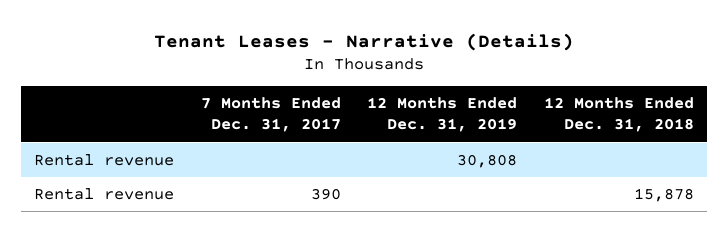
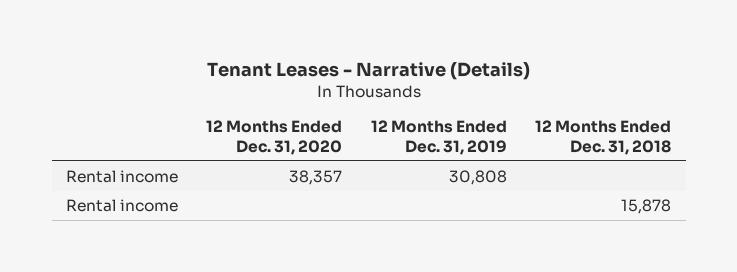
[200,96,341,133] 7 Months Ended Dec. 31, 2017 -> none
none -> [206,120,343,155] 12 Months Ended Dec. 31, 2020
[33,153,174,166] Rental revenue -> [65,170,178,184] Rental income
[33,187,174,200] Rental revenue -> [65,199,178,213] Rental income

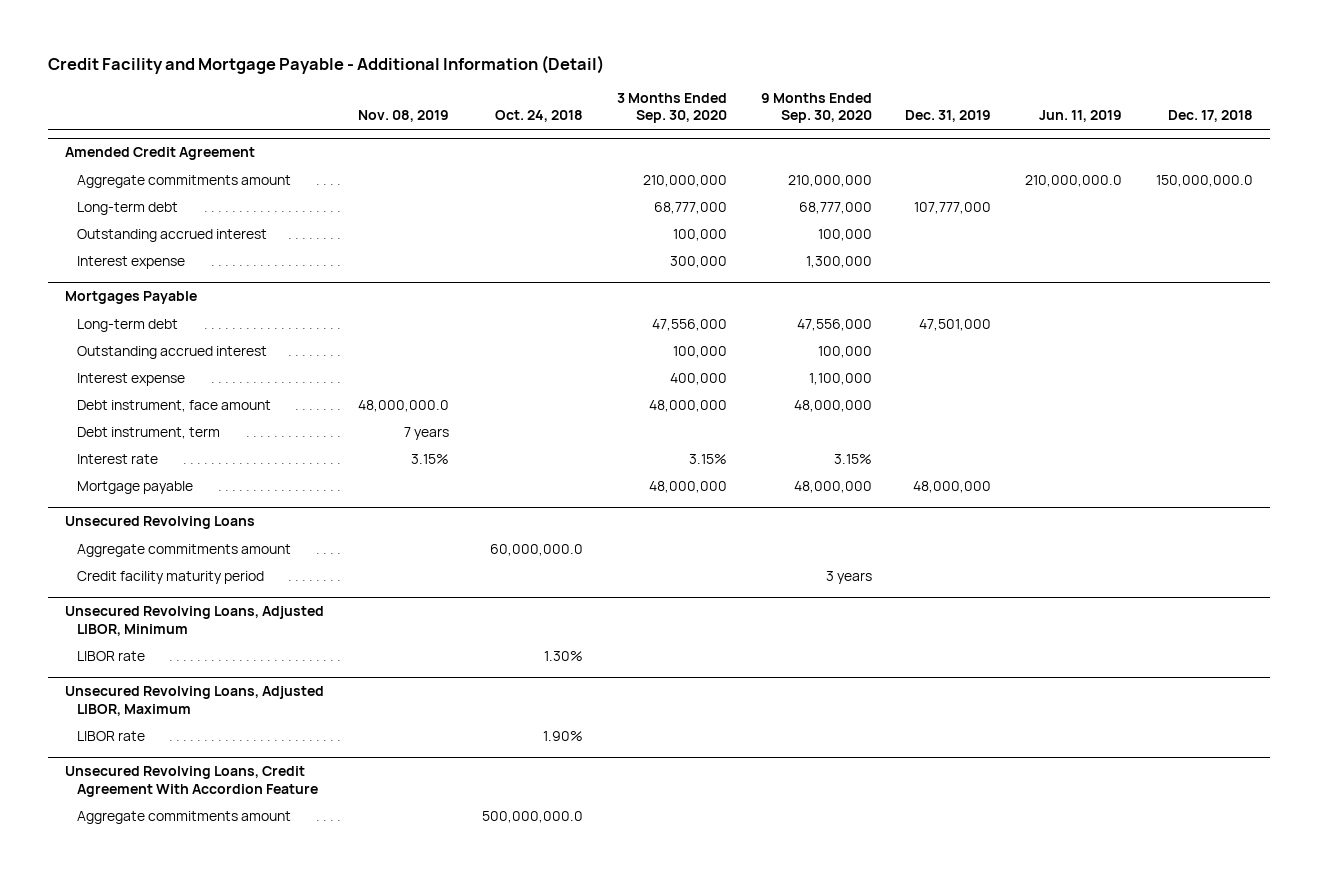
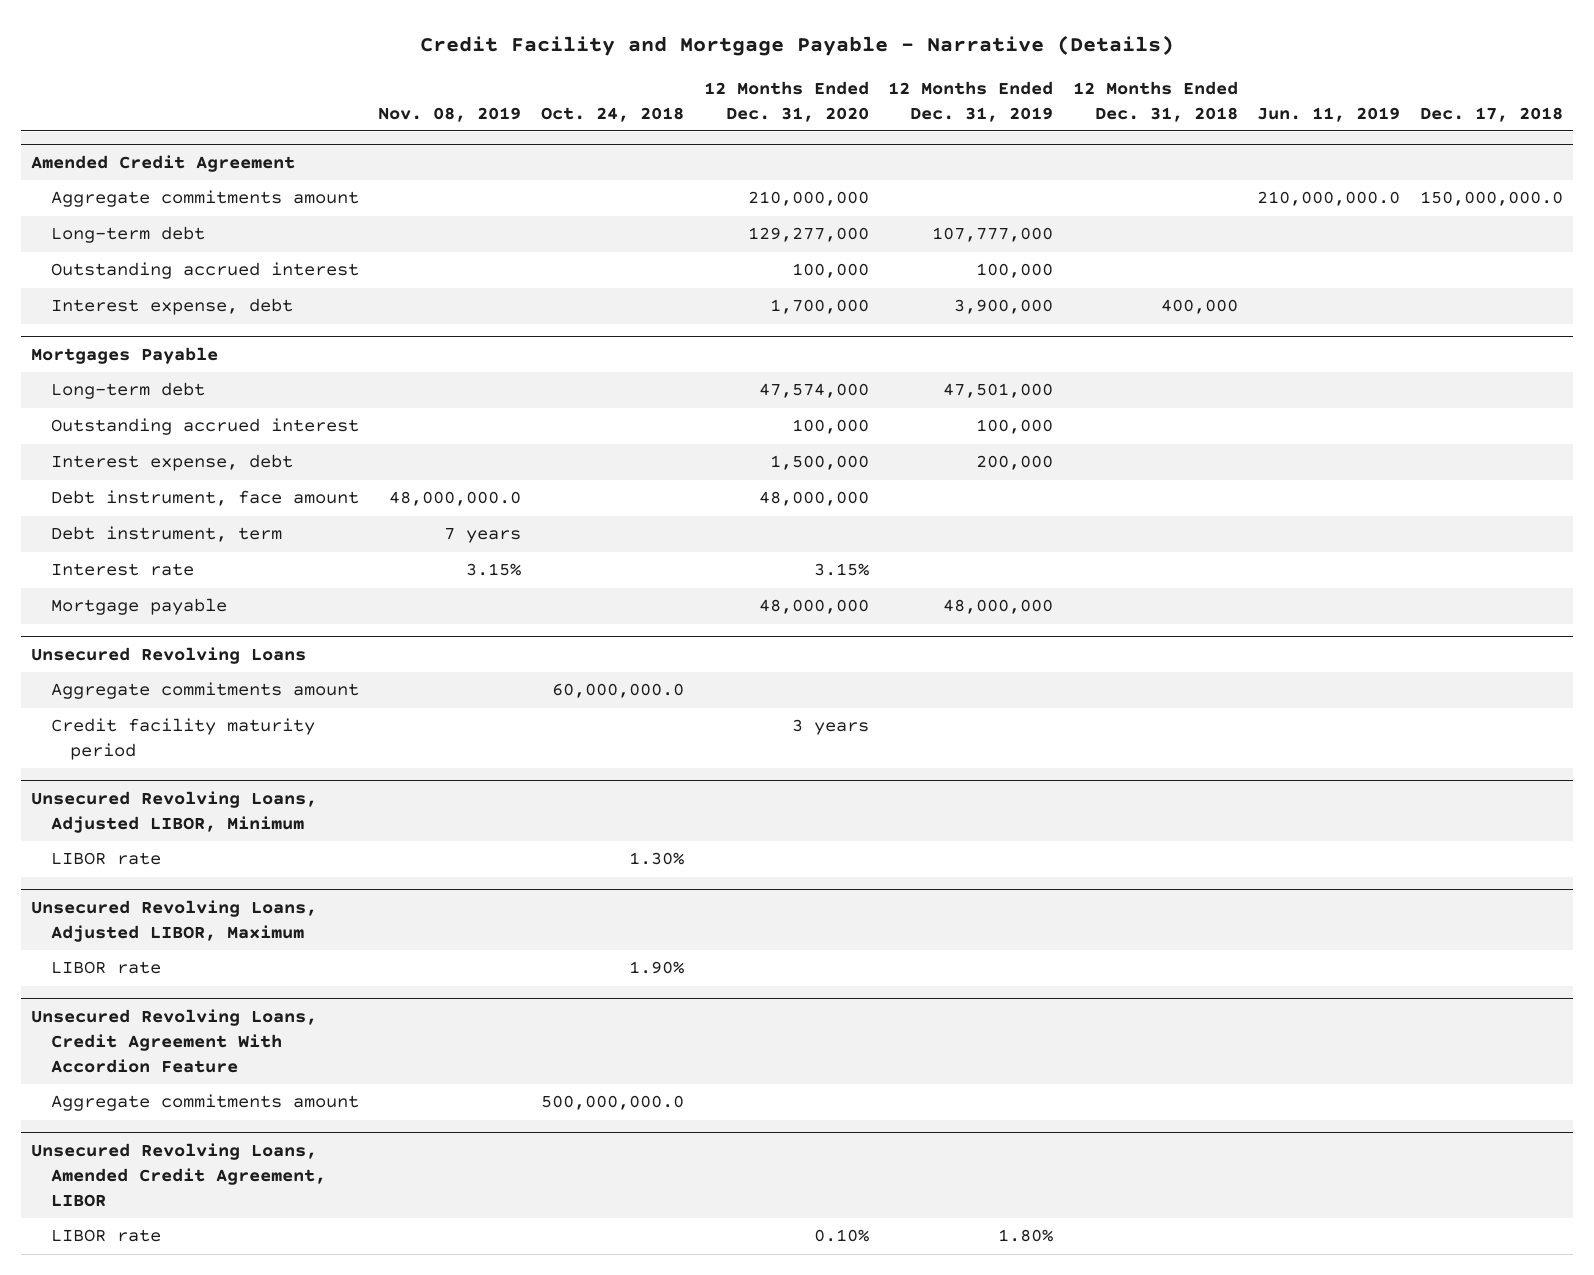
[48,55,605,75] Credit Facility and Mortgage Payable - Additional Information (Detail) -> [420,35,1175,57] Credit Facility and Mortgage Payable - Narrative (Details)
[617,93,728,124] 3 Months Ended Sep. 30, 2020 -> none
[760,93,872,124] 9 Months Ended Sep. 30, 2020 -> none
[905,110,992,123] Dec. 31, 2019 -> none
none -> [703,80,869,122] 12 Months Ended Dec. 31, 2020
none -> [888,80,1054,122] 12 Months Ended Dec. 31, 2019
none -> [1072,80,1238,122] 12 Months Ended Dec. 31, 2018
[76,255,185,269] Interest expense -> [50,298,293,316] Interest expense, debt
[76,372,185,386] Interest expense -> [50,454,293,472] Interest expense, debt
none -> [31,1142,326,1207] Unsecured Revolving Loans, Amended Credit Agreement, LIBOR
none -> [50,1229,161,1243] LIBOR rate

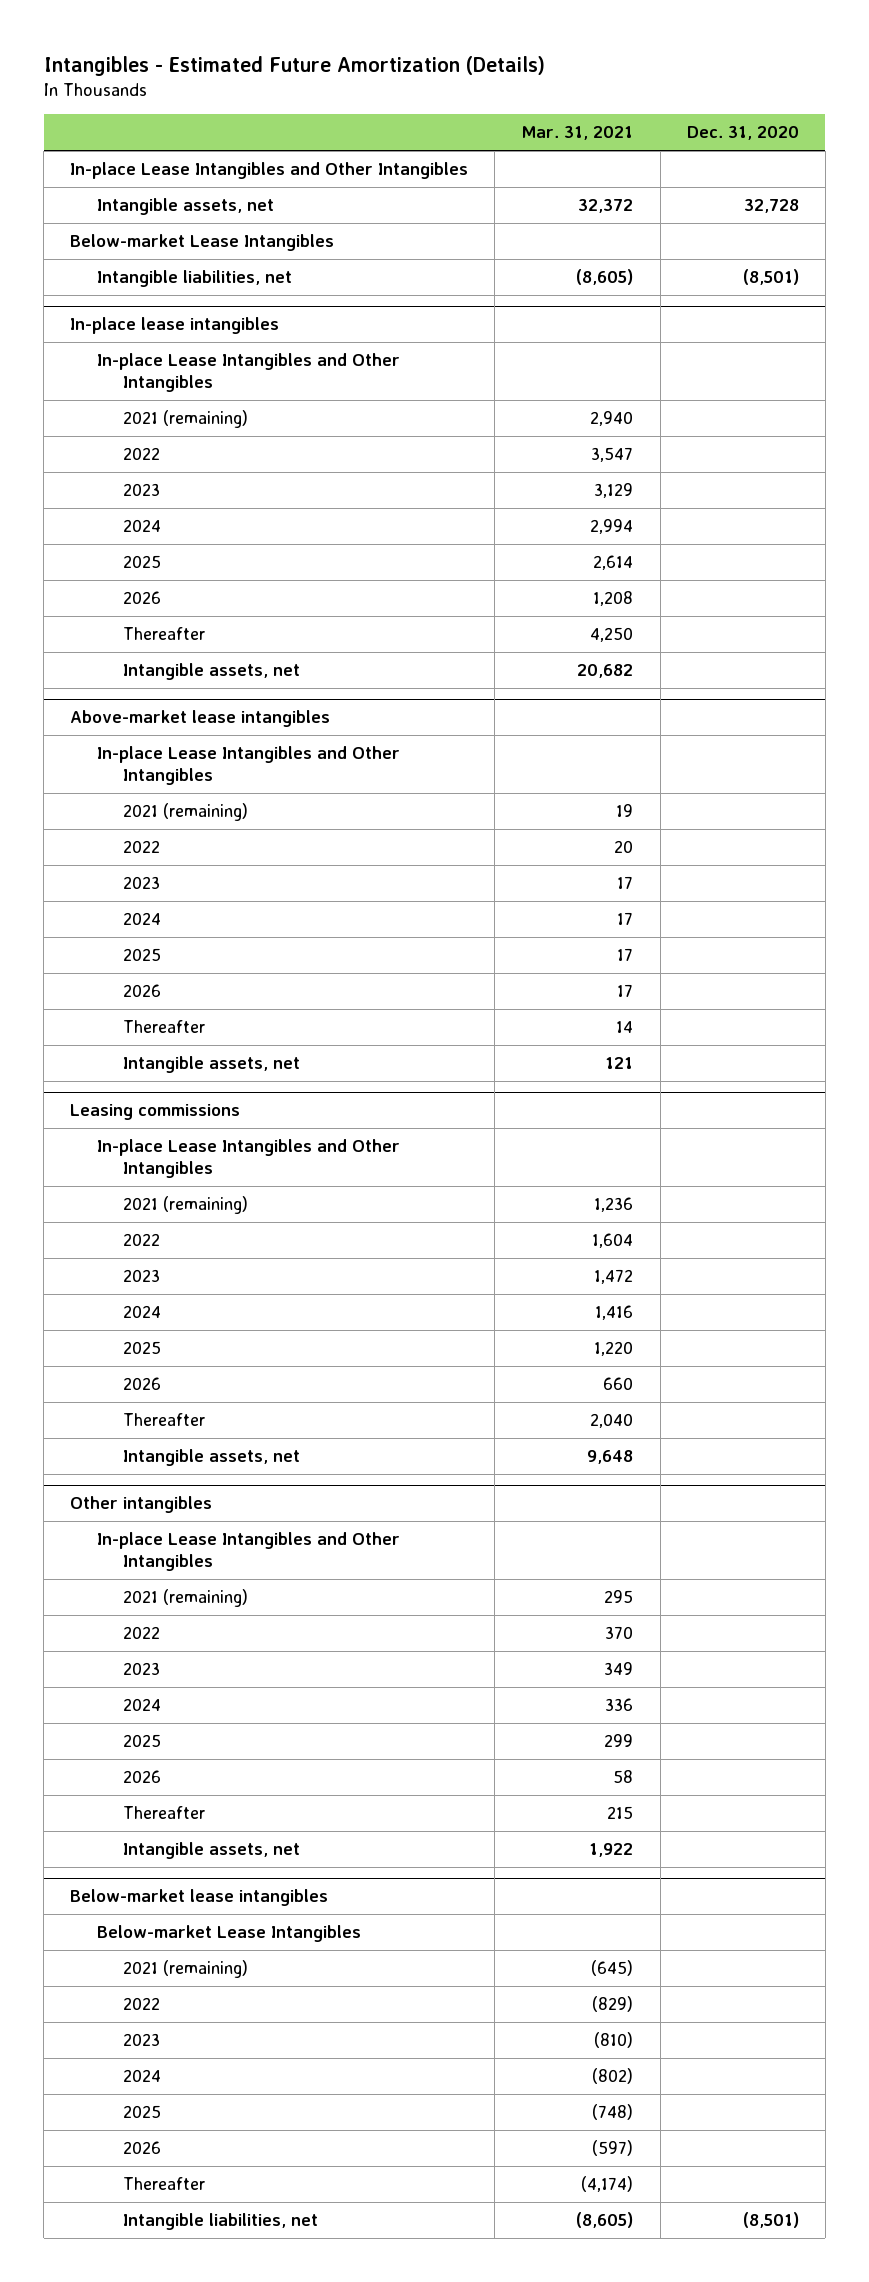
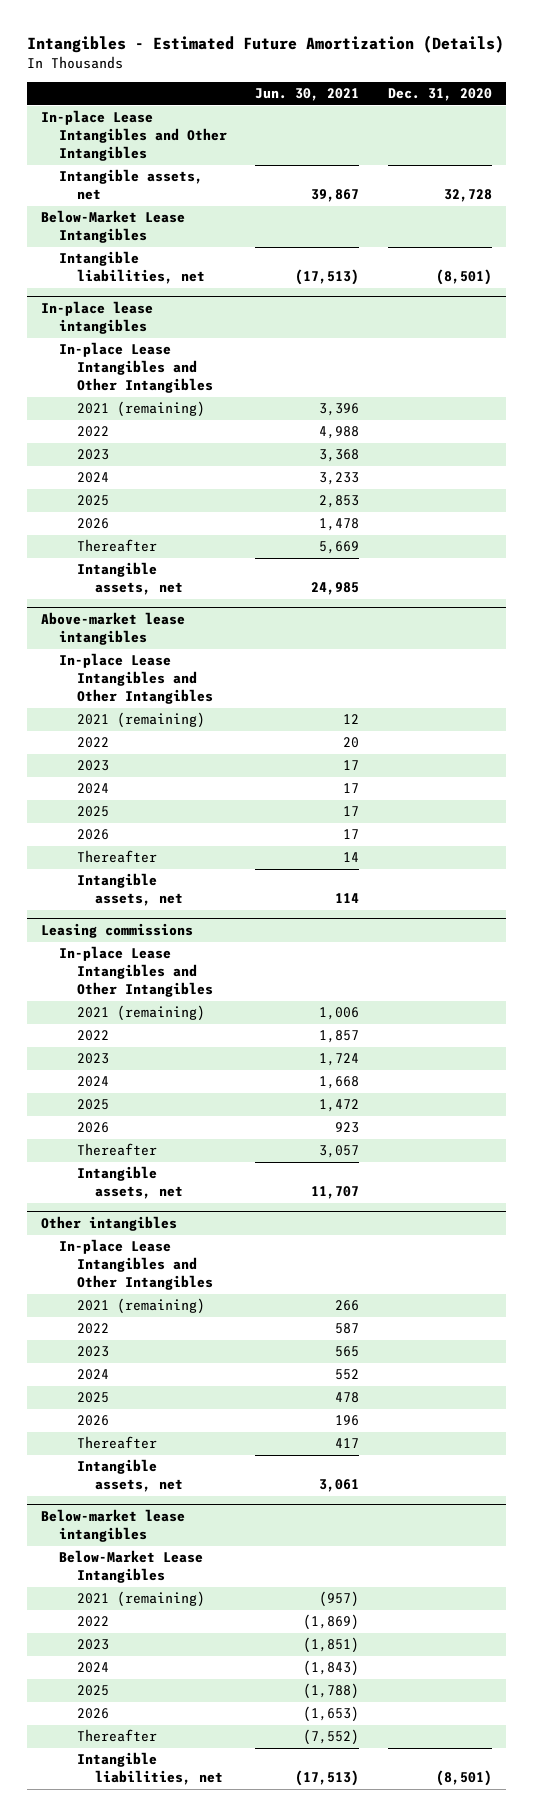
[521,126,634,141] Mar. 31, 2021 -> none
none -> [255,88,360,102] Jun. 30, 2021
[70,234,335,252] Below-market Lease Intangibles -> [41,210,186,244] Below-Market Lease Intangibles
[96,1925,361,1943] Below-market Lease Intangibles -> [59,1550,204,1584] Below-Market Lease Intangibles

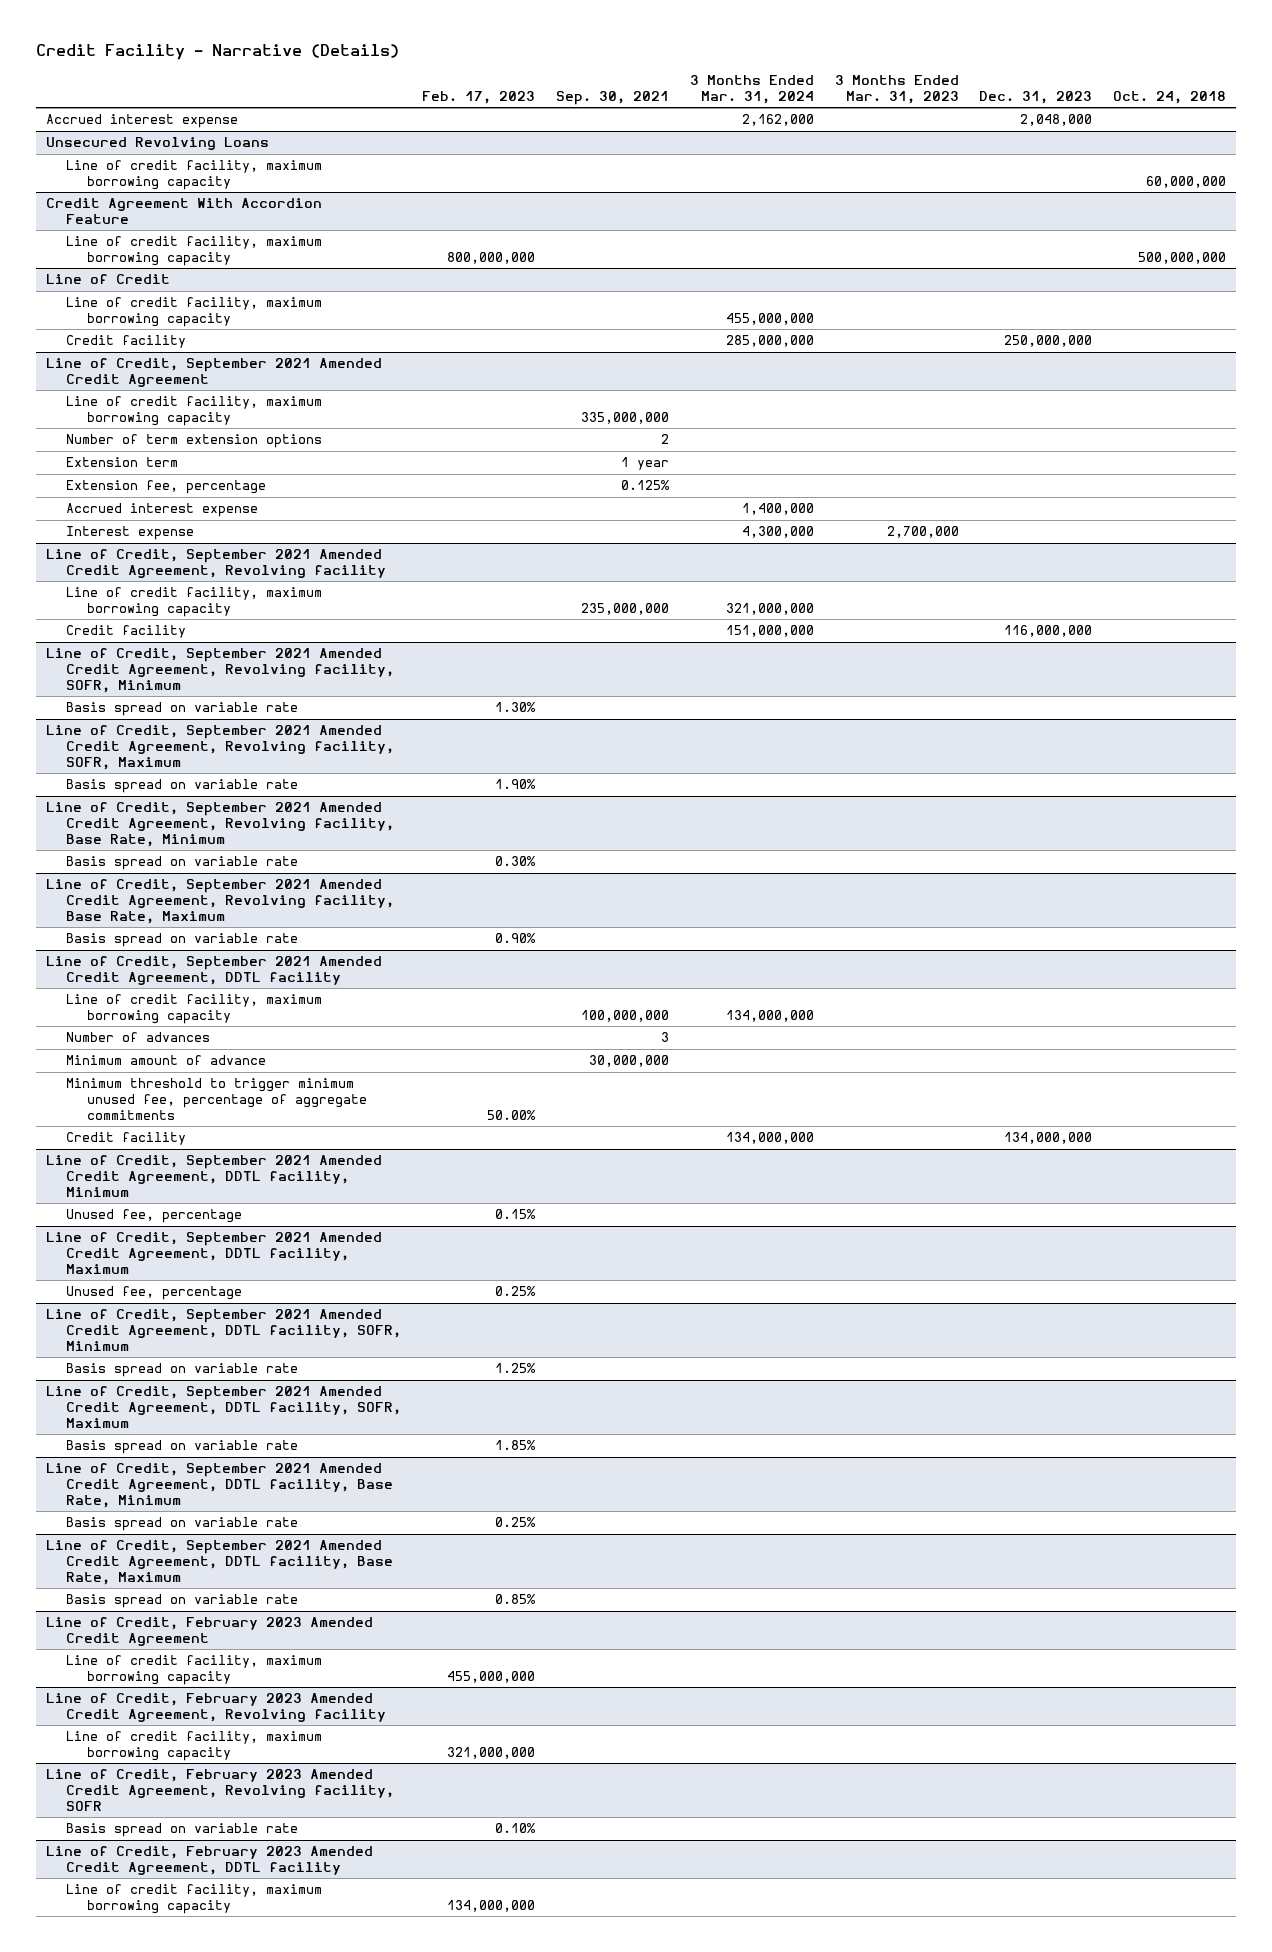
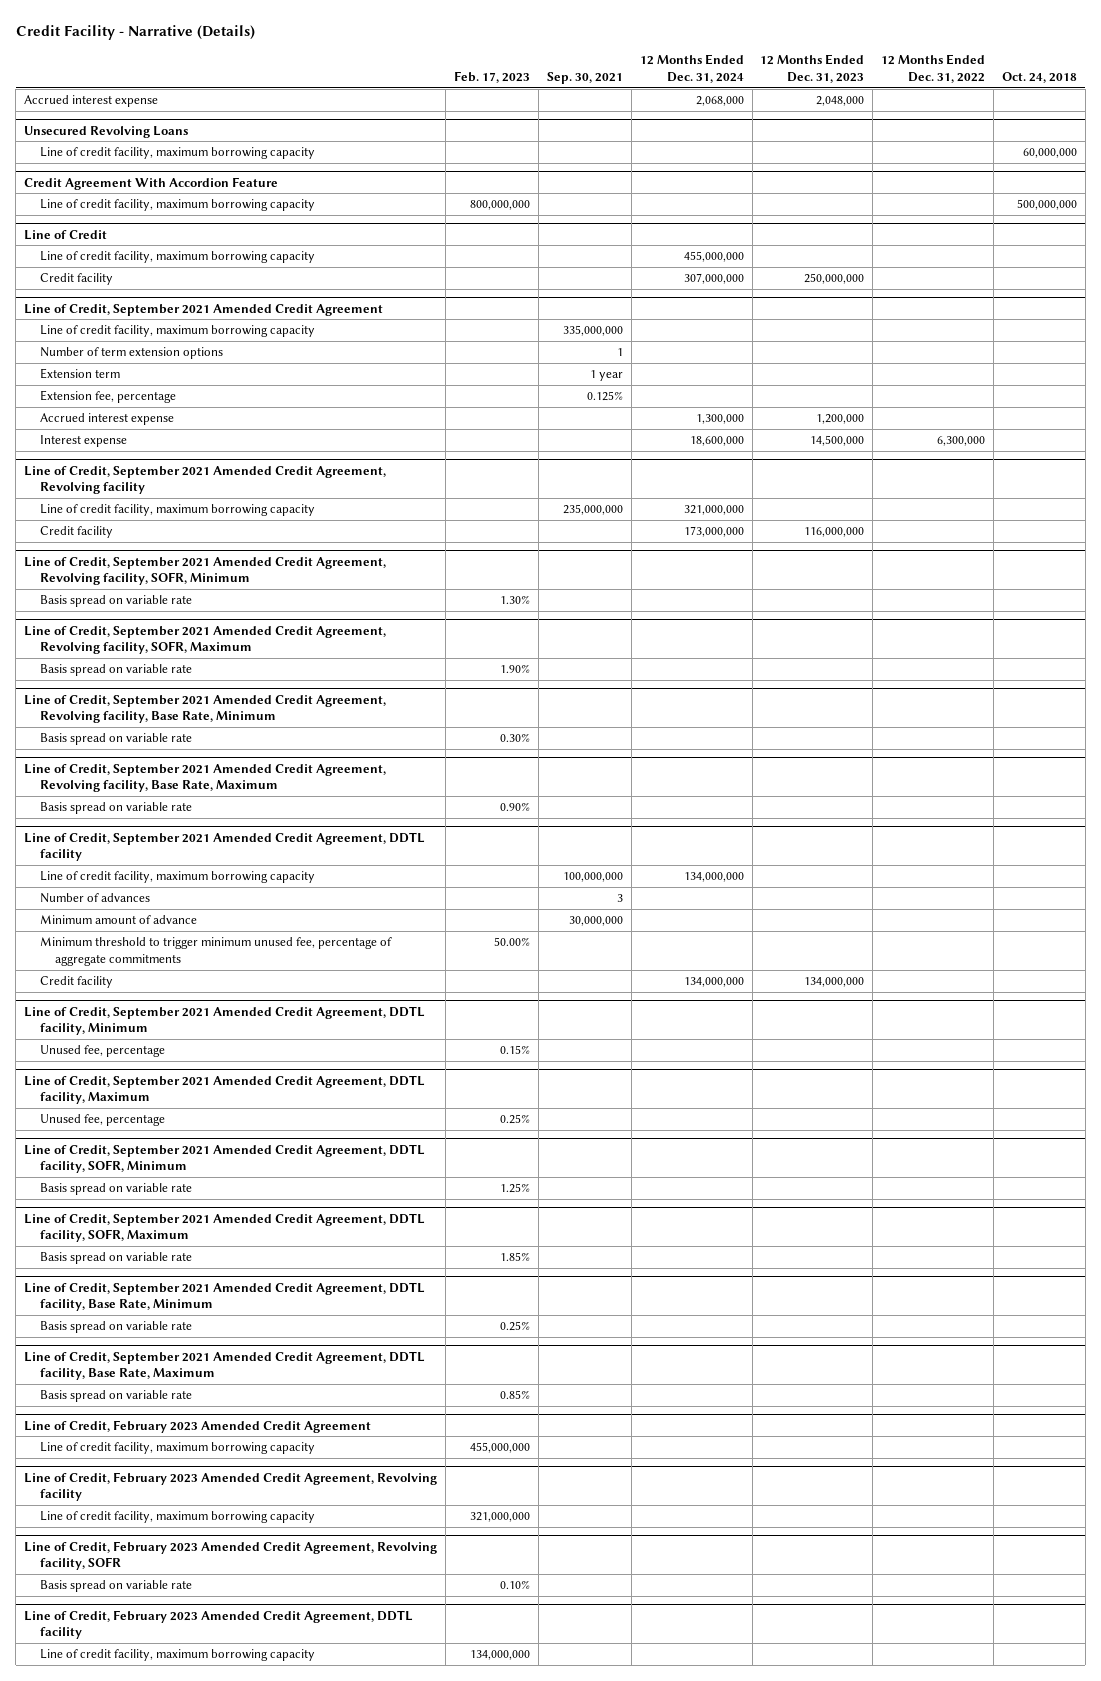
[689,75,814,104] 3 Months Ended Mar. 31, 2024 -> none
[834,75,959,104] 3 Months Ended Mar. 31, 2023 -> none
[979,90,1093,104] Dec. 31, 2023 -> none
none -> [639,54,744,83] 12 Months Ended Dec. 31, 2024
none -> [760,54,865,83] 12 Months Ended Dec. 31, 2023
none -> [881,54,986,83] 12 Months Ended Dec. 31, 2022
[661,434,670,445] 2 -> [616,348,623,357] 1

